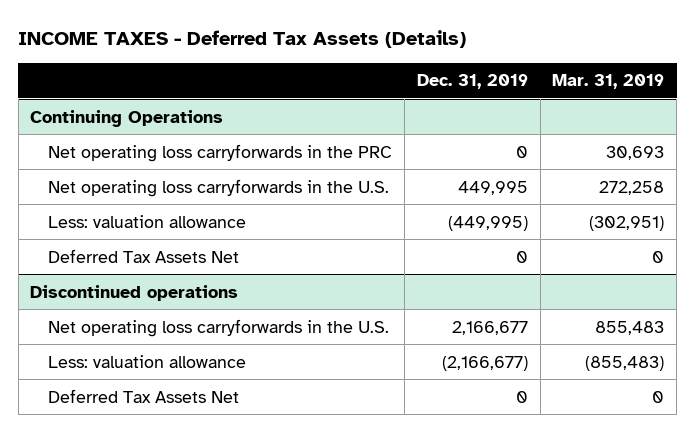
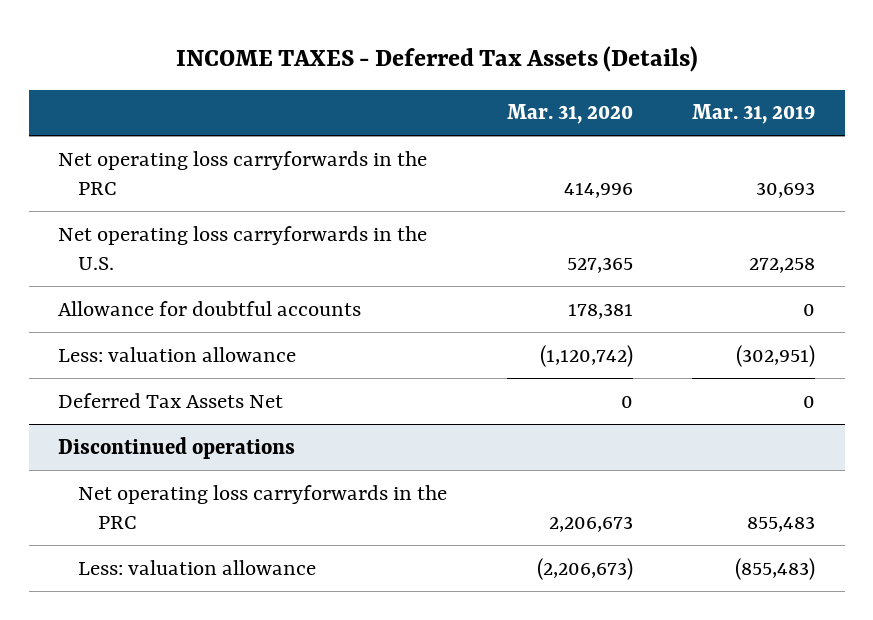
[416,74,528,90] Dec. 31, 2019 -> none
none -> [506,104,633,125] Mar. 31, 2020
[30,109,224,127] Continuing Operations -> none
none -> [58,300,362,316] Allowance for doubtful accounts
[47,318,389,337] Net operating loss carryforwards in the U.S. -> [78,484,448,530] Net operating loss carryforwards in the PRC
[47,388,239,403] Deferred Tax Assets Net -> none

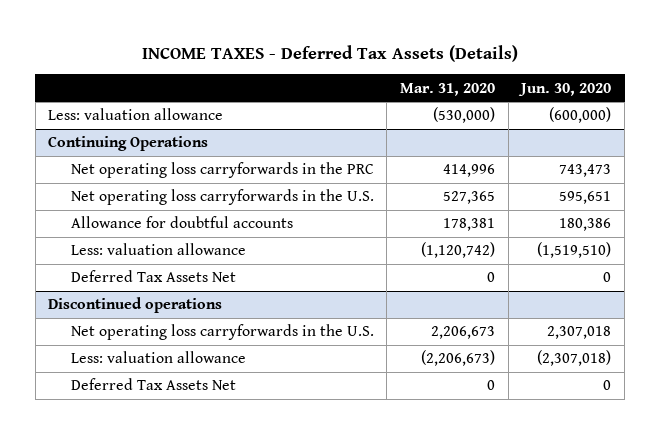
[692,104,816,125] Mar. 31, 2019 -> none
none -> [518,82,612,96] Jun. 30, 2020
none -> [48,108,224,121] Less: valuation allowance
none -> [48,136,209,152] Continuing Operations
[78,484,448,530] Net operating loss carryforwards in the PRC -> [70,324,374,341] Net operating loss carryforwards in the U.S.
none -> [70,378,236,391] Deferred Tax Assets Net

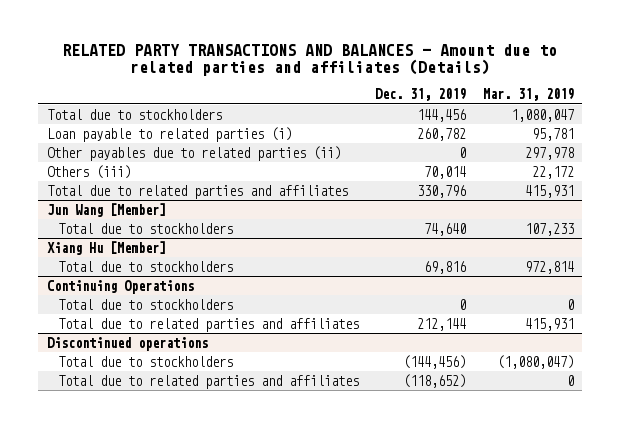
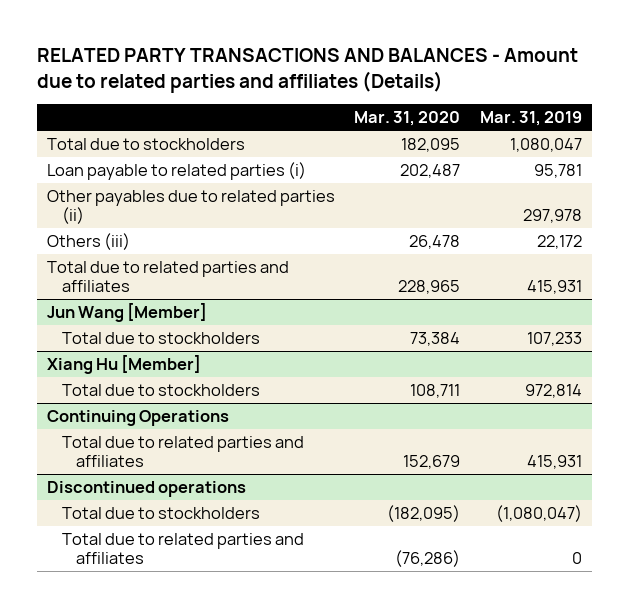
[375,88,467,102] Dec. 31, 2019 -> none
none -> [354,111,461,127] Mar. 31, 2020
[57,298,233,310] Total due to stockholders -> none

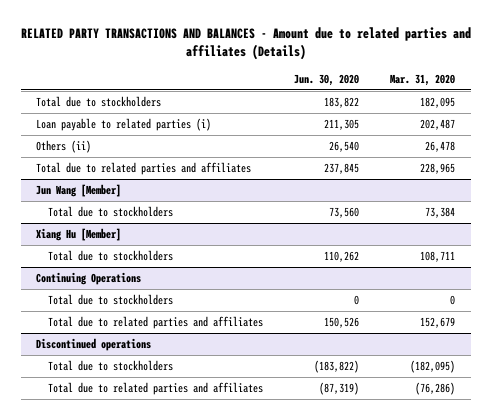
[479,111,582,127] Mar. 31, 2019 -> none
none -> [294,73,360,86] Jun. 30, 2020
[46,189,335,225] Other payables due to related parties (ii) -> none
[46,232,130,250] Others (iii) -> [36,139,92,153] Others (ii)
none -> [48,293,174,305] Total due to stockholders

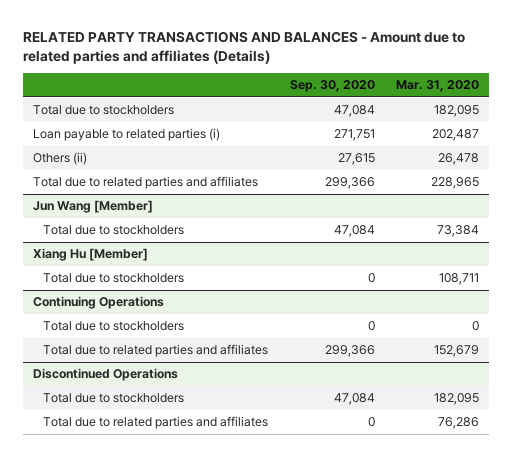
[294,73,360,86] Jun. 30, 2020 -> none
none -> [289,80,375,93] Sep. 30, 2020
[36,337,152,351] Discontinued operations -> [33,368,179,382] Discontinued Operations
[410,359,456,373] (182,095) -> [433,393,479,406] 182,095
[415,381,456,395] (76,286) -> [437,417,479,430] 76,286

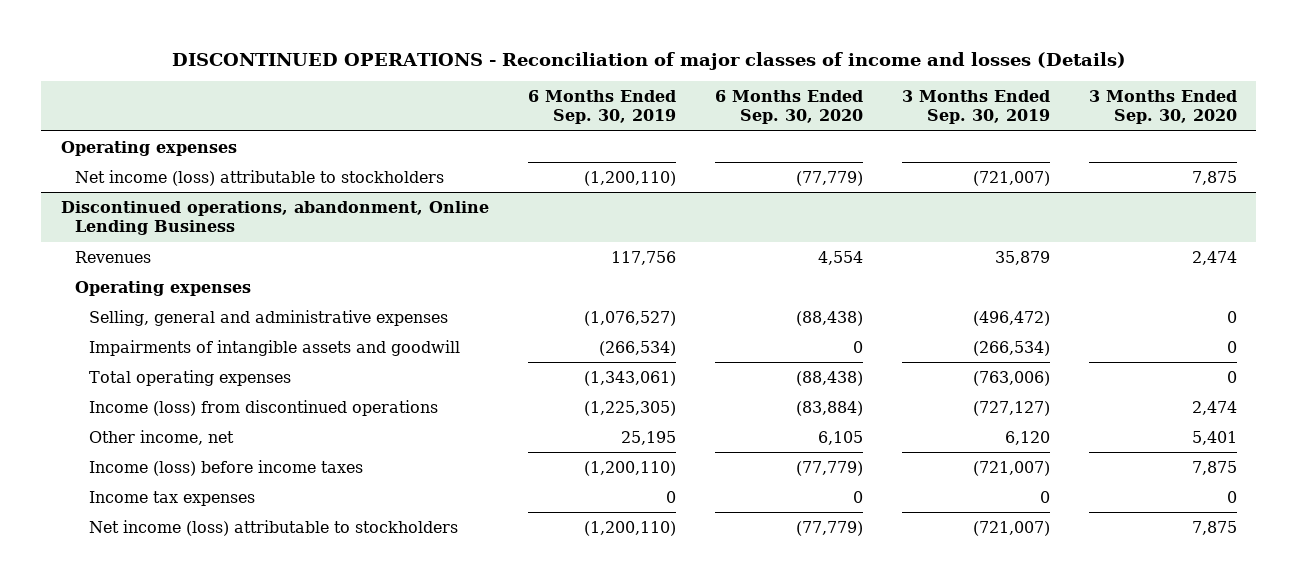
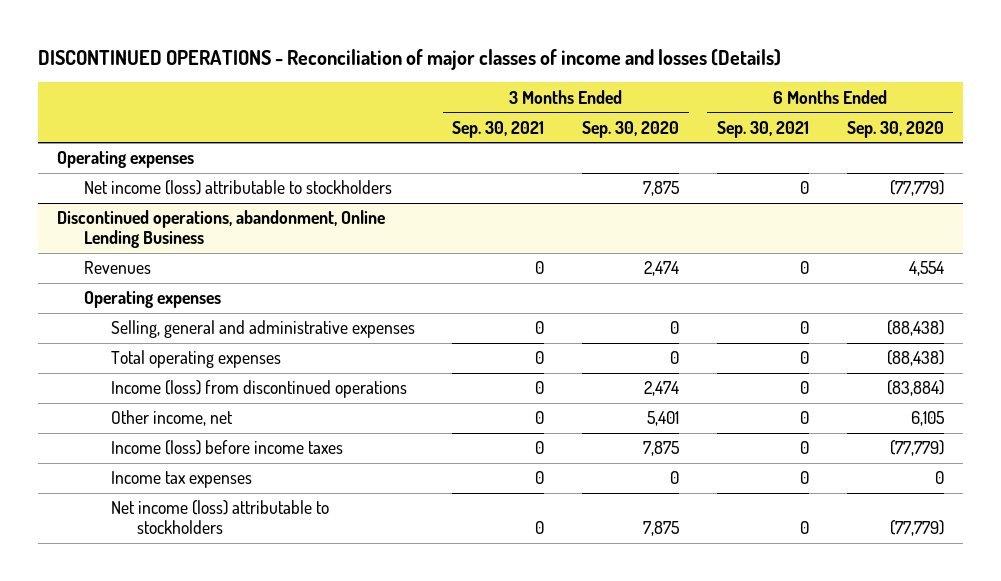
[527,89,676,125] 6 Months Ended Sep. 30, 2019 -> none
[901,89,1050,125] 3 Months Ended Sep. 30, 2019 -> none
none -> [452,120,545,138] Sep. 30, 2021
none -> [716,120,809,138] Sep. 30, 2021
[88,339,460,356] Impairments of intangible assets and goodwill -> none

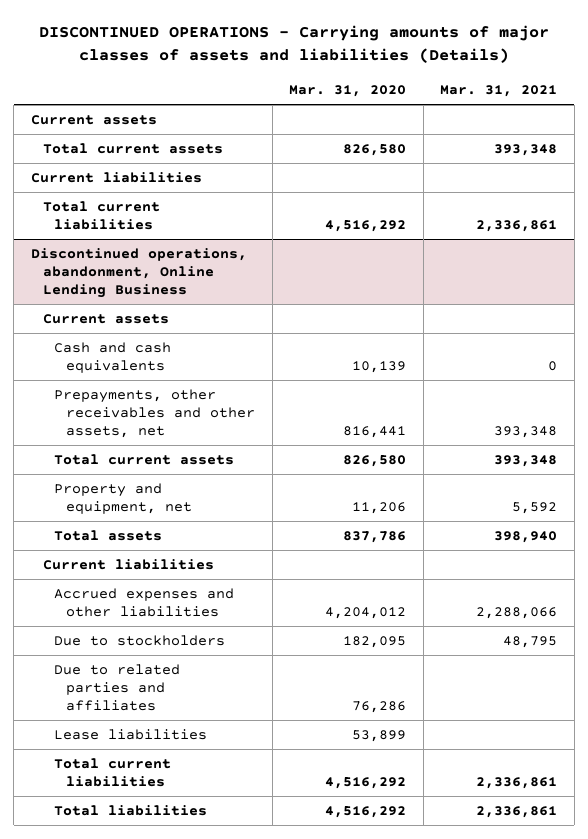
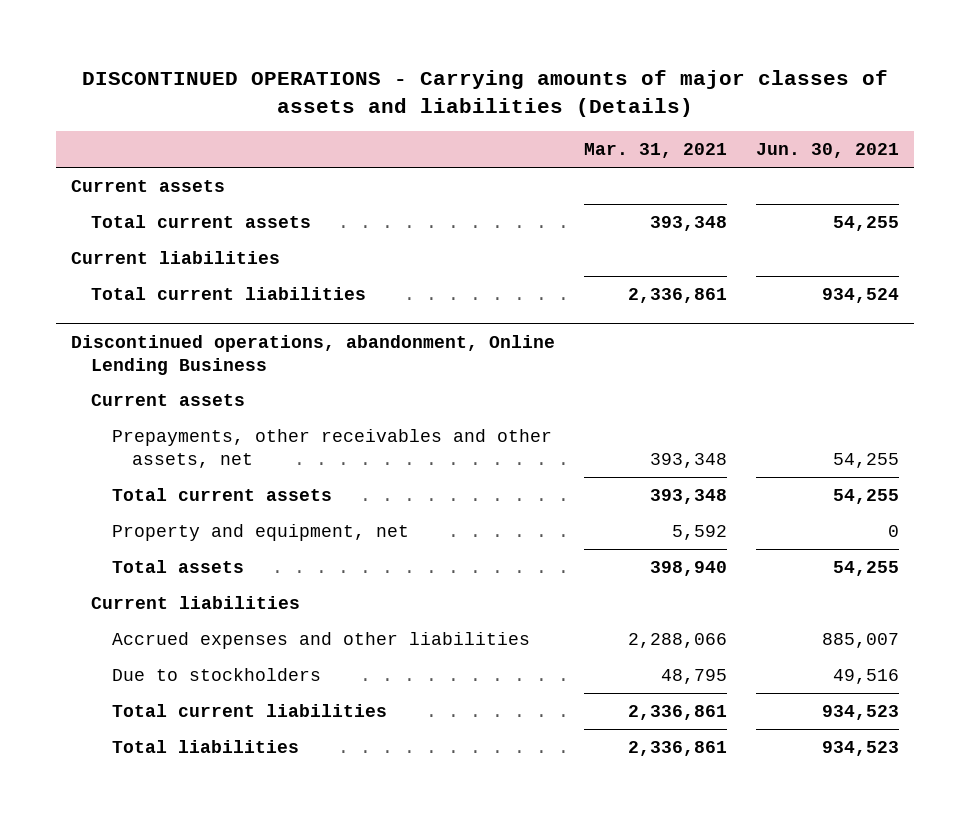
[289,85,407,98] Mar. 31, 2020 -> none
none -> [756,143,900,159] Jun. 30, 2021
[54,342,172,373] Cash and cash equivalents -> none
[54,664,181,711] Due to related parties and affiliates -> none
[54,729,208,741] Lease liabilities -> none

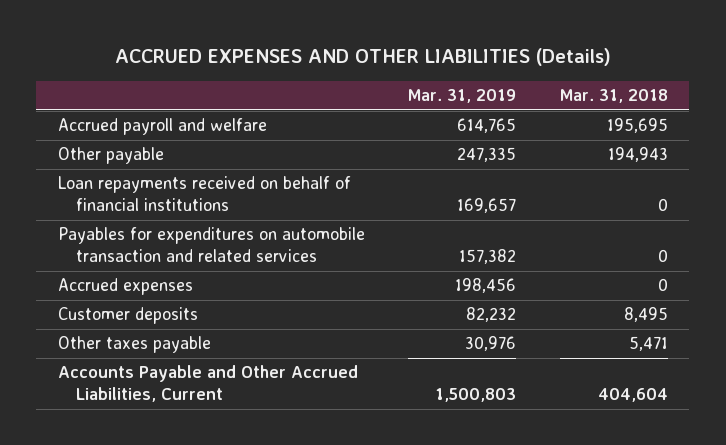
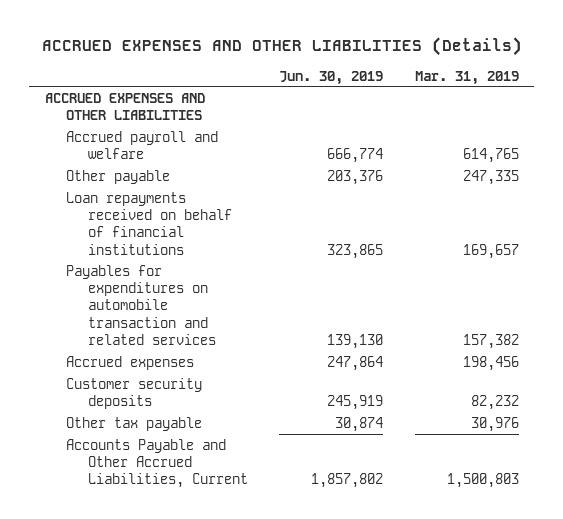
[559,89,668,104] Mar. 31, 2018 -> none
none -> [279,70,384,85] Jun. 30, 2019
none -> [44,92,205,121] ACCRUED EXPENSES AND OTHER LIABILITIES
[57,307,198,325] Customer deposits -> [66,377,203,410] Customer security deposits
[57,336,211,354] Other taxes payable -> [66,416,203,431] Other tax payable

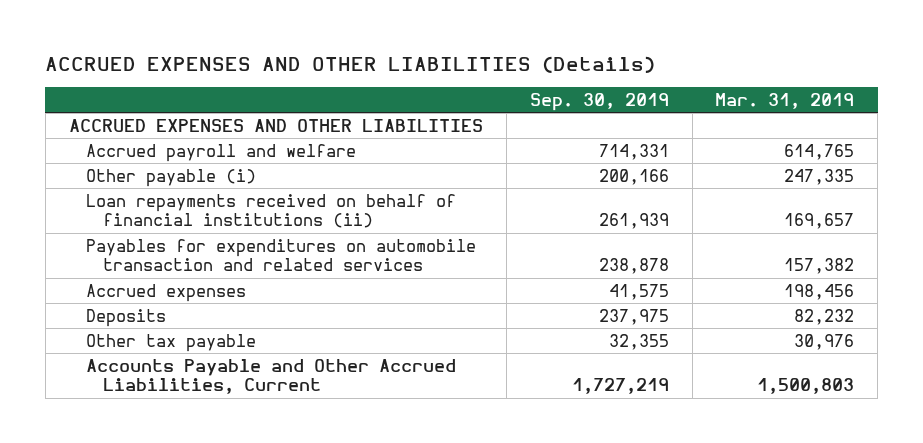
[279,70,384,85] Jun. 30, 2019 -> none
none -> [529,92,669,111] Sep. 30, 2019
[66,169,171,184] Other payable -> [86,168,257,187] Other payable (i)
[66,191,232,255] Loan repayments received on behalf of financial institutions -> [86,193,457,229] Loan repayments received on behalf of financial institutions (ii)
[66,377,203,410] Customer security deposits -> [86,308,167,327] Deposits

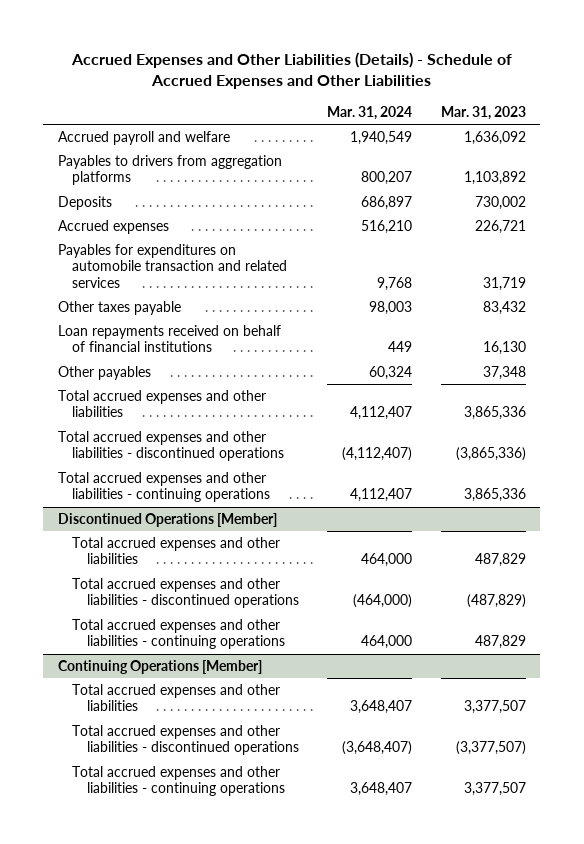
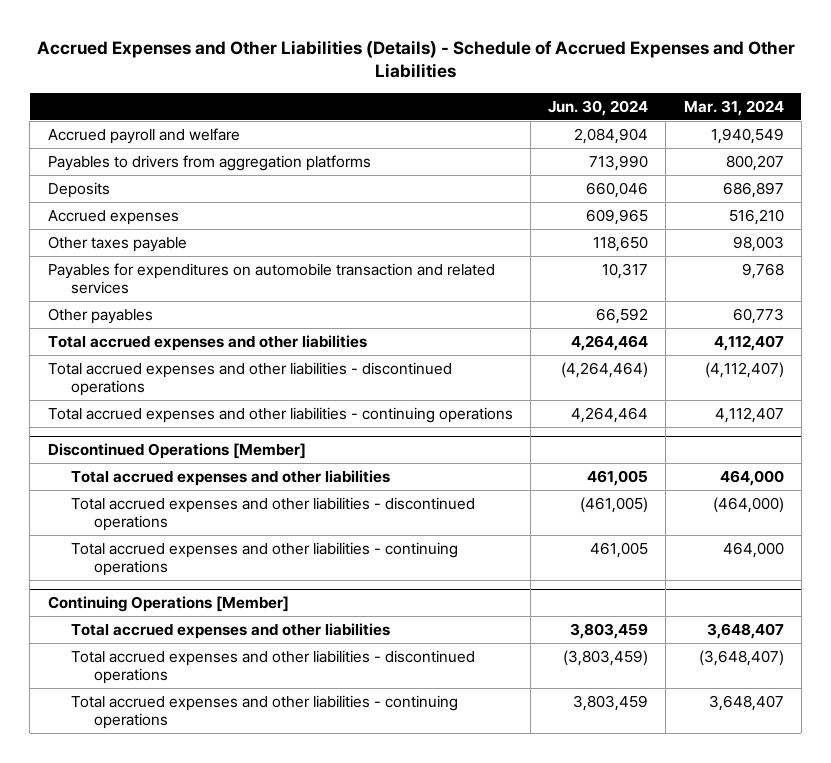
[440,106,526,121] Mar. 31, 2023 -> none
none -> [548,99,649,116] Jun. 30, 2024
[57,325,281,353] Loan repayments received on behalf of financial institutions -> none
[57,244,288,288] Payables for expenditures on automobile transaction and related services -> [47,262,495,295] Payables for expenditures on automobile transaction and related services
[369,366,413,381] 60,324 -> [732,307,784,324] 60,773

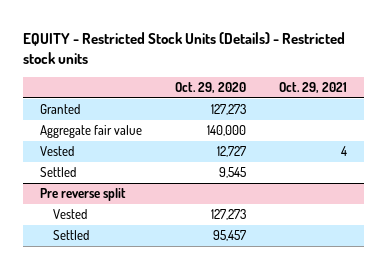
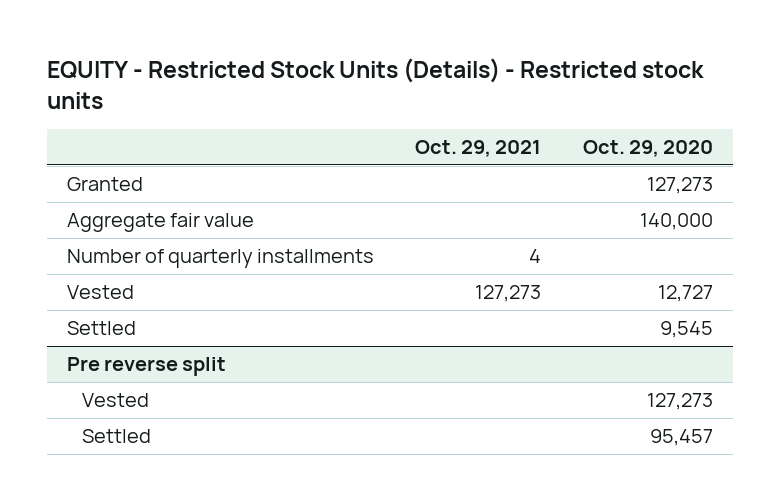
none -> [67,249,375,269] Number of quarterly installments
[341,146,348,157] 4 -> [475,285,542,303] 127,273

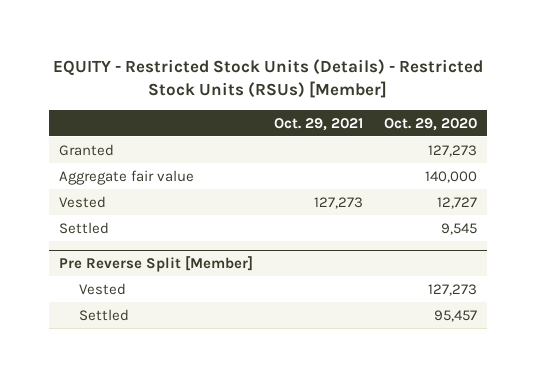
[46,57,704,109] EQUITY - Restricted Stock Units (Details) - Restricted stock units -> [52,58,483,99] EQUITY - Restricted Stock Units (Details) - Restricted Stock Units (RSUs) [Member]
[67,249,375,269] Number of quarterly installments -> none
[67,357,227,377] Pre reverse split -> [59,255,254,272] Pre Reverse Split [Member]

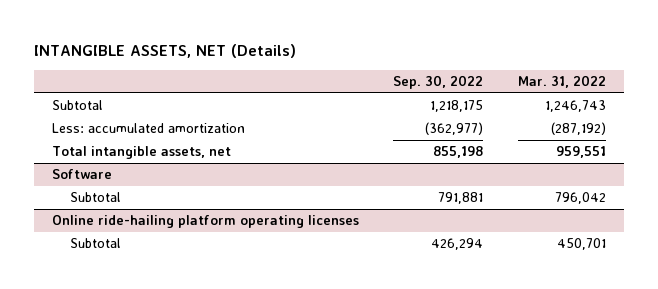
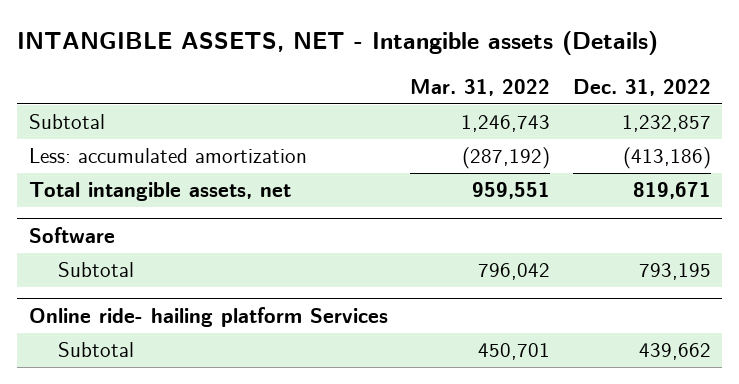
[34,43,297,58] INTANGIBLE ASSETS, NET (Details) -> [17,31,659,56] INTANGIBLE ASSETS, NET - Intangible assets (Details)
[393,75,484,90] Sep. 30, 2022 -> none
none -> [572,79,711,97] Dec. 31, 2022
[51,215,359,229] Online ride-hailing platform operating licenses -> [28,307,388,328] Online ride- hailing platform Services

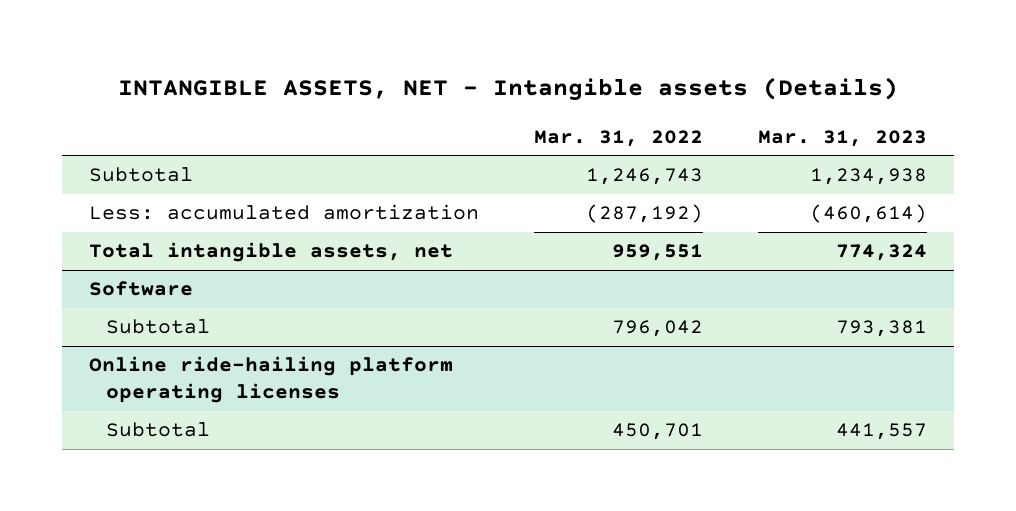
[572,79,711,97] Dec. 31, 2022 -> none
none -> [757,129,927,147] Mar. 31, 2023
[28,307,388,328] Online ride- hailing platform Services -> [89,356,454,404] Online ride-hailing platform operating licenses

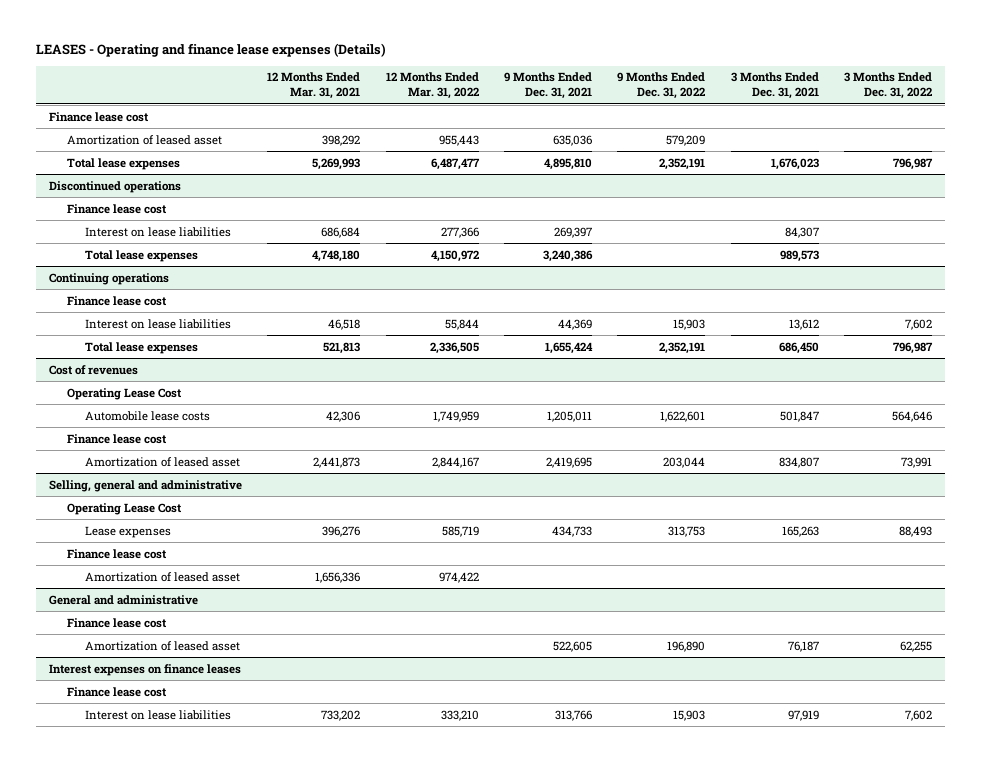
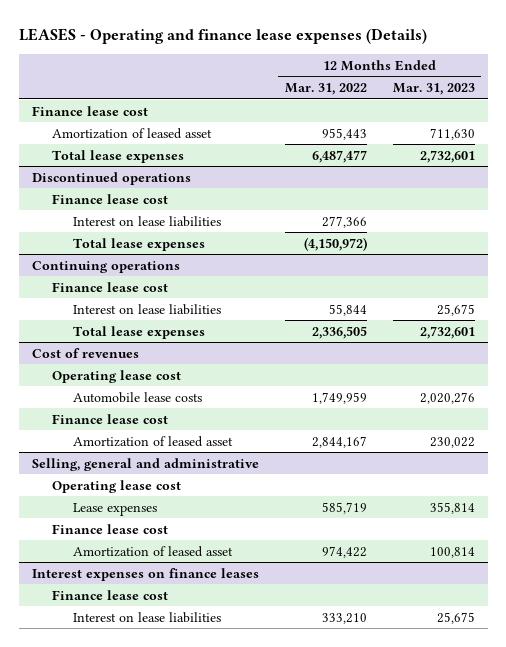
[267,72,361,100] 12 Months Ended Mar. 31, 2021 -> none
[504,72,593,100] 9 Months Ended Dec. 31, 2021 -> none
[617,72,706,100] 9 Months Ended Dec. 31, 2022 -> none
[730,72,819,100] 3 Months Ended Dec. 31, 2021 -> none
[844,72,933,100] 3 Months Ended Dec. 31, 2022 -> none
none -> [392,83,475,96] Mar. 31, 2023
[430,249,479,262] 4,150,972 -> [303,236,367,251] (4,150,972)
[67,387,183,400] Operating Lease Cost -> [52,369,182,383] Operating lease cost
[67,502,183,515] Operating Lease Cost -> [52,479,182,493] Operating lease cost
[48,594,198,605] General and administrative -> none
[67,617,168,628] Finance lease cost -> none
[85,640,241,651] Amortization of leased asset -> none

